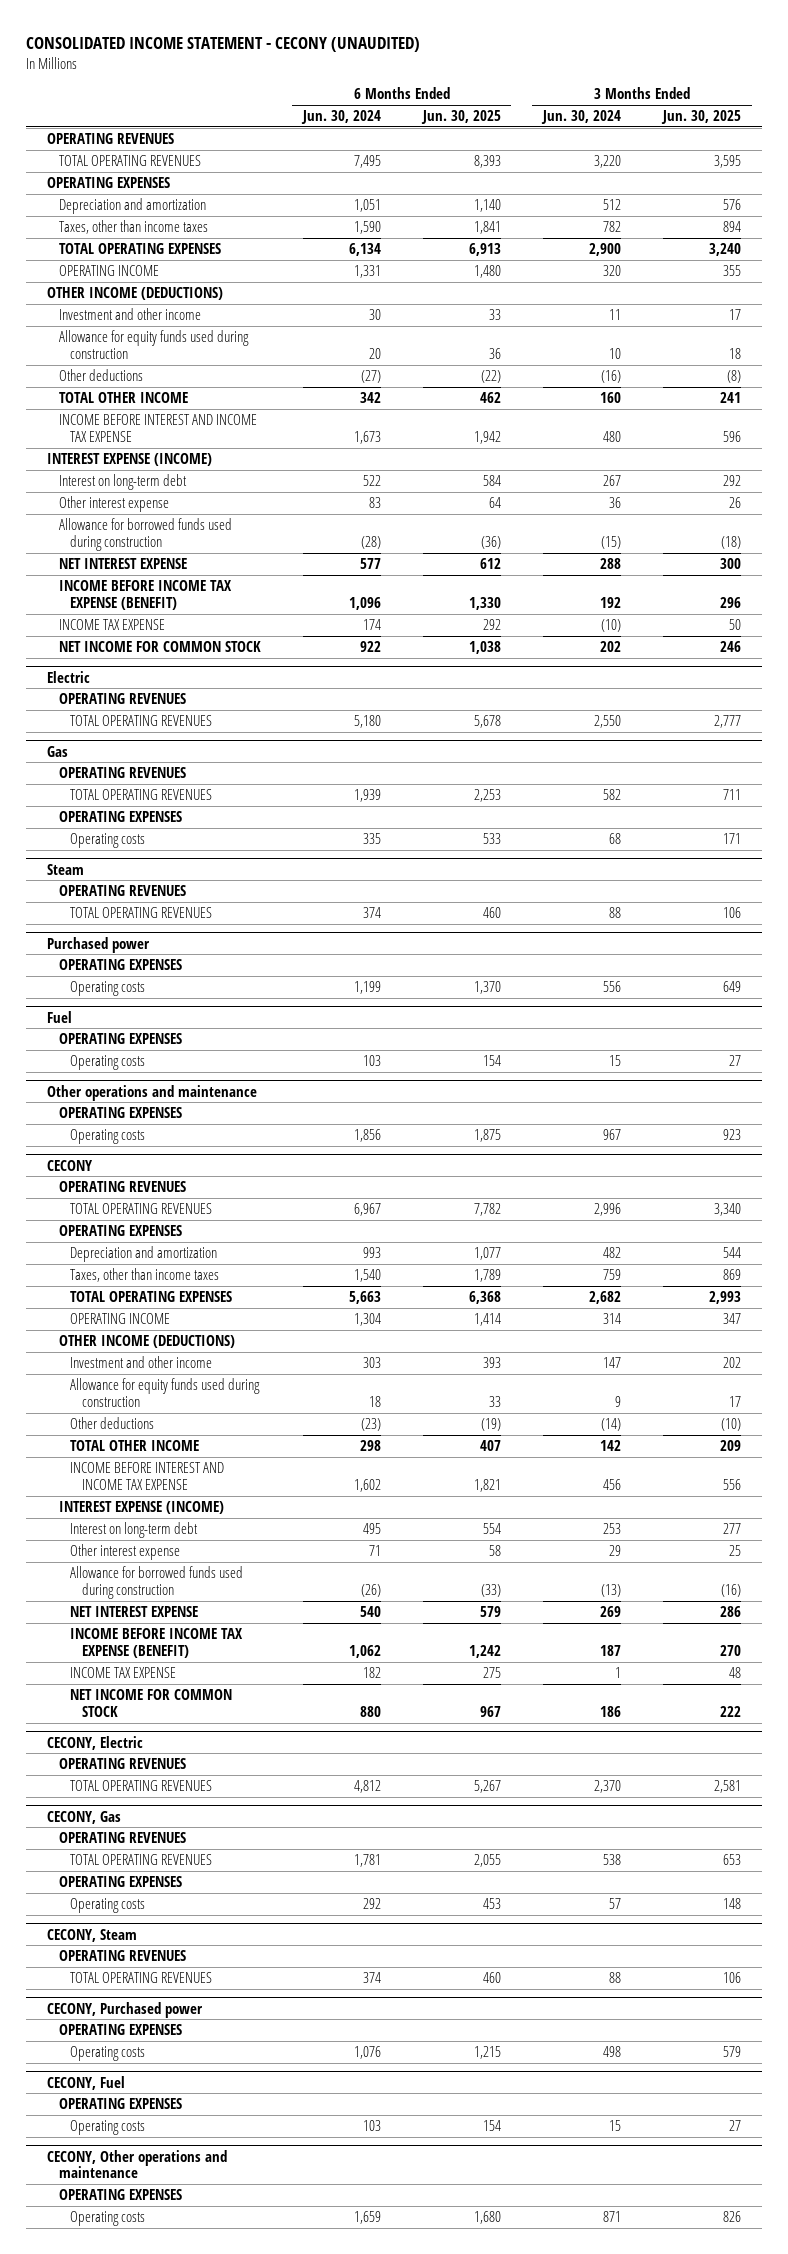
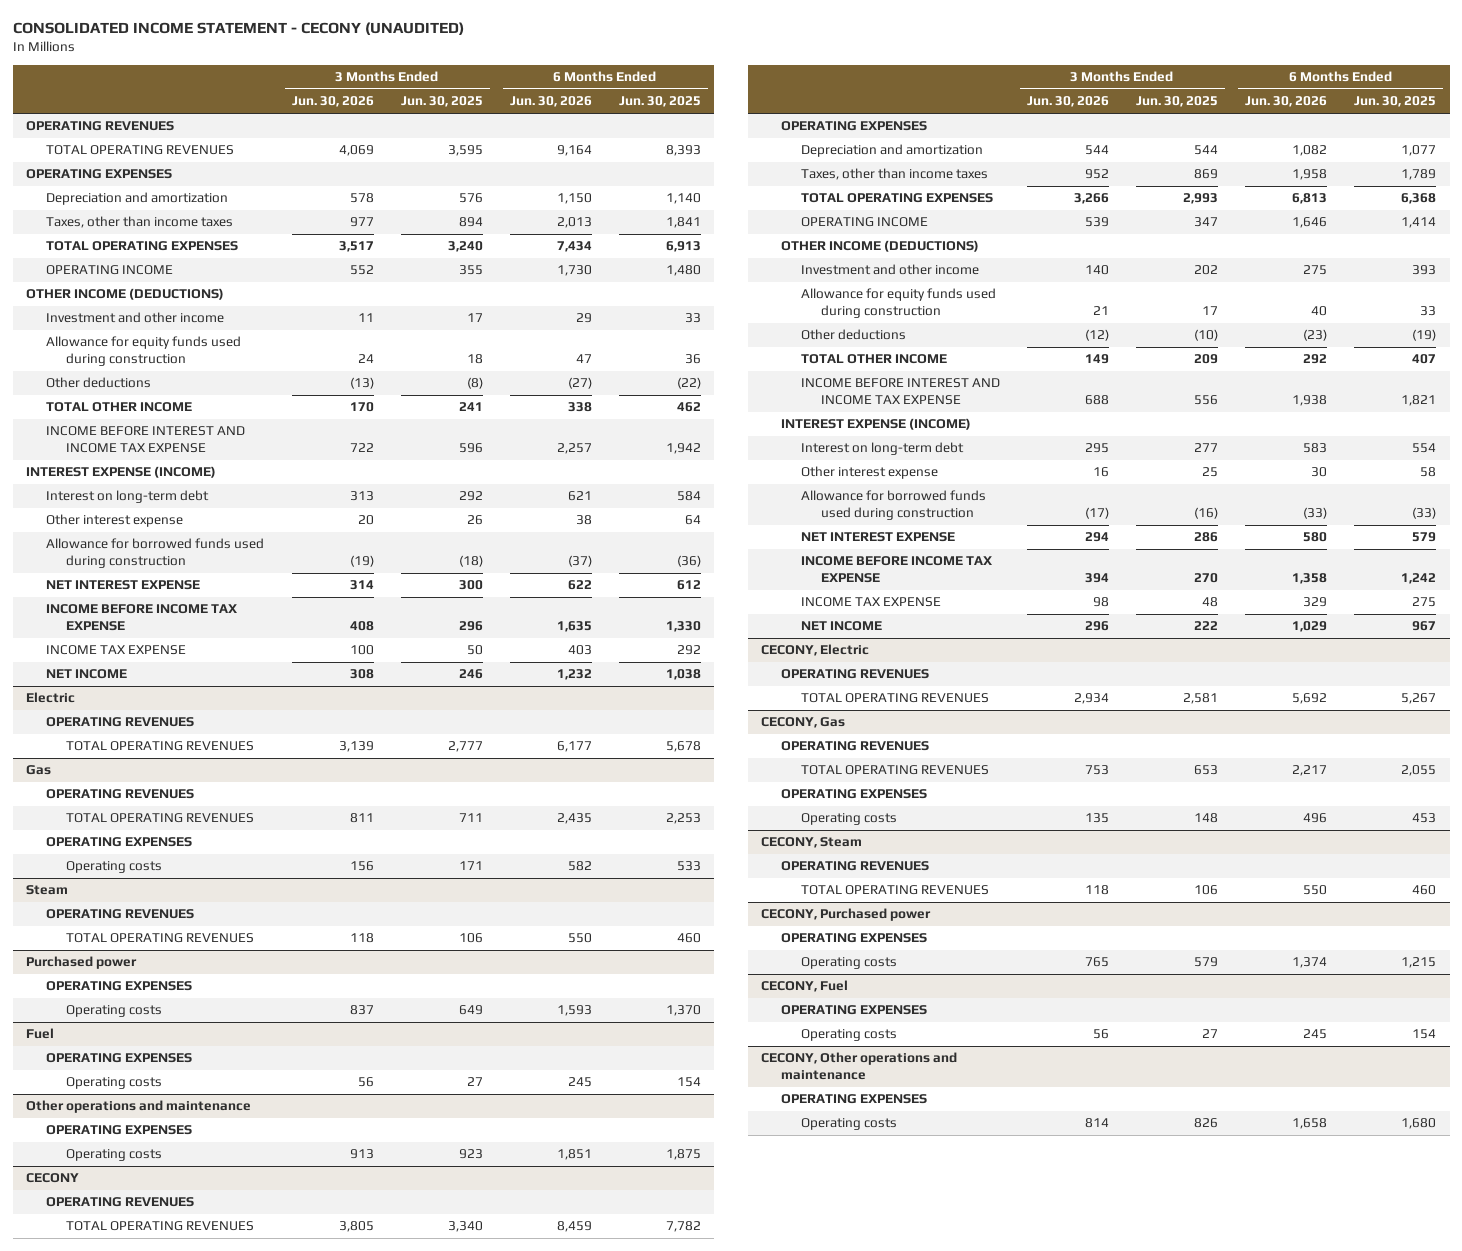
[300,110,381,125] Jun. 30, 2024 -> none
[540,110,621,125] Jun. 30, 2024 -> none
none -> [291,96,374,108] Jun. 30, 2026
none -> [509,96,592,108] Jun. 30, 2026
[58,580,232,610] INCOME BEFORE INCOME TAX EXPENSE (BENEFIT) -> [45,604,238,632] INCOME BEFORE INCOME TAX EXPENSE
[58,641,261,653] NET INCOME FOR COMMON STOCK -> [45,669,127,680] NET INCOME
[70,1628,244,1658] INCOME BEFORE INCOME TAX EXPENSE (BENEFIT) -> [800,556,993,584] INCOME BEFORE INCOME TAX EXPENSE
[70,1689,233,1717] NET INCOME FOR COMMON STOCK -> [800,621,882,632] NET INCOME

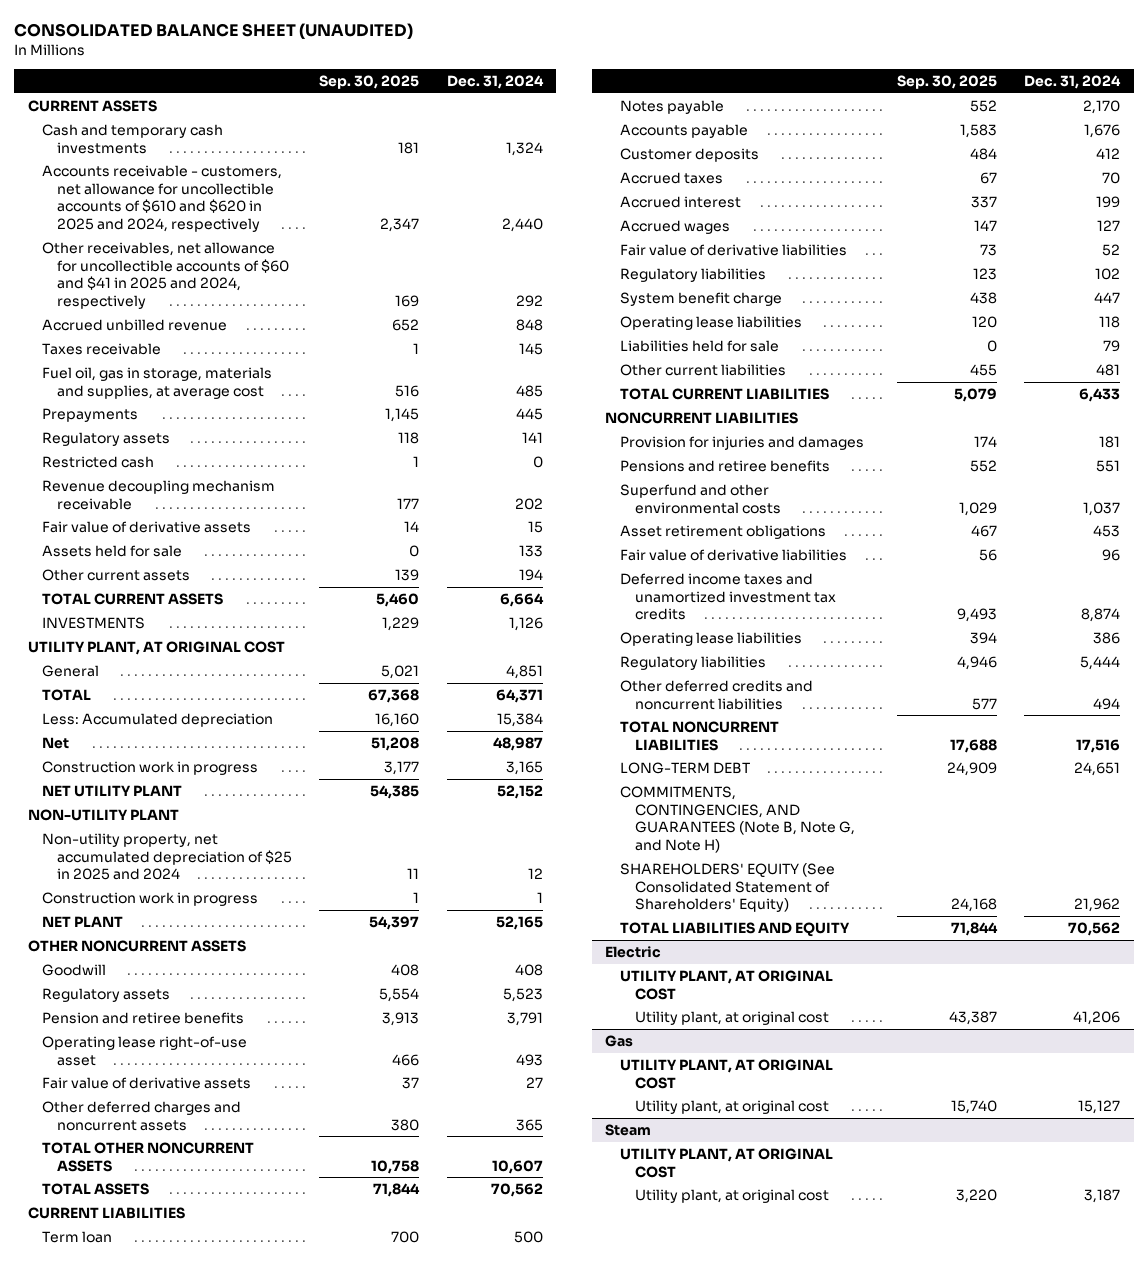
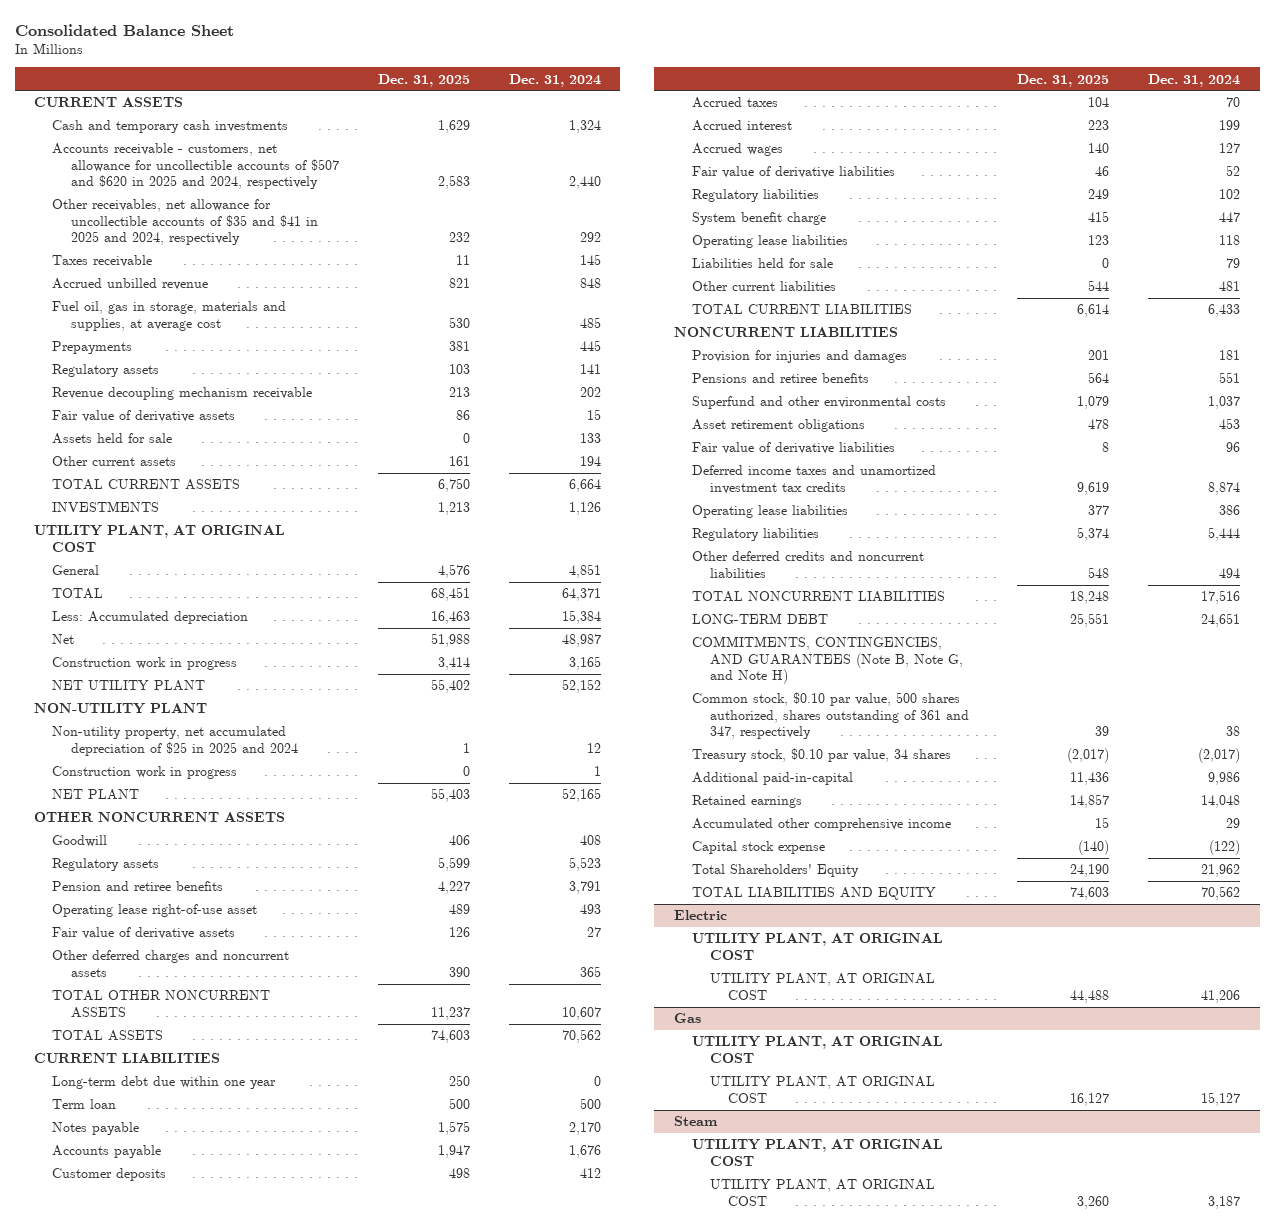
[14,22,414,39] CONSOLIDATED BALANCE SHEET (UNAUDITED) -> [14,23,234,36] Consolidated Balance Sheet
[319,75,420,90] Sep. 30, 2025 -> none
none -> [377,73,470,87] Dec. 31, 2025
[42,165,283,233] Accounts receivable - customers, net allowance for uncollectible accounts of $610 and $620 in 2025 and 2024, respectively -> [52,143,339,190] Accounts receivable - customers, net allowance for uncollectible accounts of $507 and $620 in 2025 and 2024, respectively
[42,242,290,310] Other receivables, net allowance for uncollectible accounts of $60 and $41 in 2025 and 2024, respectively -> [52,199,318,246] Other receivables, net allowance for uncollectible accounts of $35 and $41 in 2025 and 2024, respectively
[42,319,228,332] Accrued unbilled revenue -> [52,278,209,291] Accrued unbilled revenue
[42,456,155,469] Restricted cash -> none
none -> [52,1076,277,1090] Long-term debt due within one year
none -> [691,692,969,740] Common stock, $0.10 par value, 500 shares authorized, shares outstanding of 361 and 347, respectively
none -> [691,748,951,763] Treasury stock, $0.10 par value, 34 shares
none -> [691,772,853,786] Additional paid-in-capital
none -> [691,795,802,809] Retained earnings
none -> [691,818,951,832] Accumulated other comprehensive income
none -> [691,841,825,855] Capital stock expense
[619,863,835,913] SHAREHOLDERS' EQUITY (See Consolidated Statement of Shareholders' Equity) -> [691,864,859,878] Total Shareholders' Equity
[634,1011,829,1026] Utility plant, at original cost -> [709,973,935,1000] UTILITY PLANT, AT ORIGINAL COST
[634,1100,829,1115] Utility plant, at original cost -> [709,1076,935,1103] UTILITY PLANT, AT ORIGINAL COST
[634,1189,829,1204] Utility plant, at original cost -> [709,1179,935,1206] UTILITY PLANT, AT ORIGINAL COST

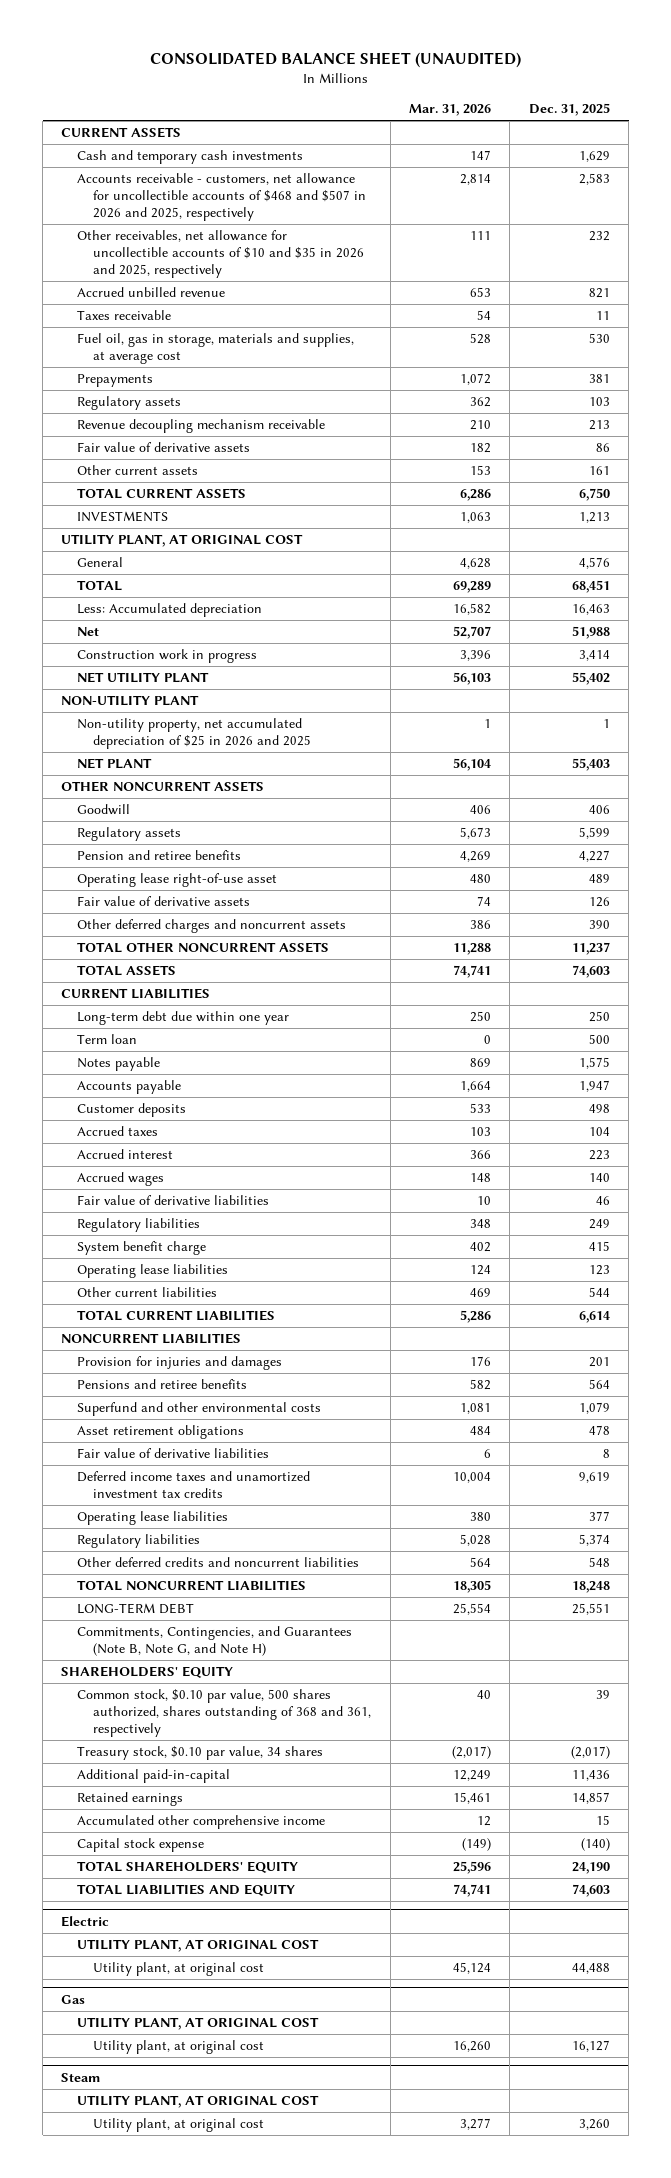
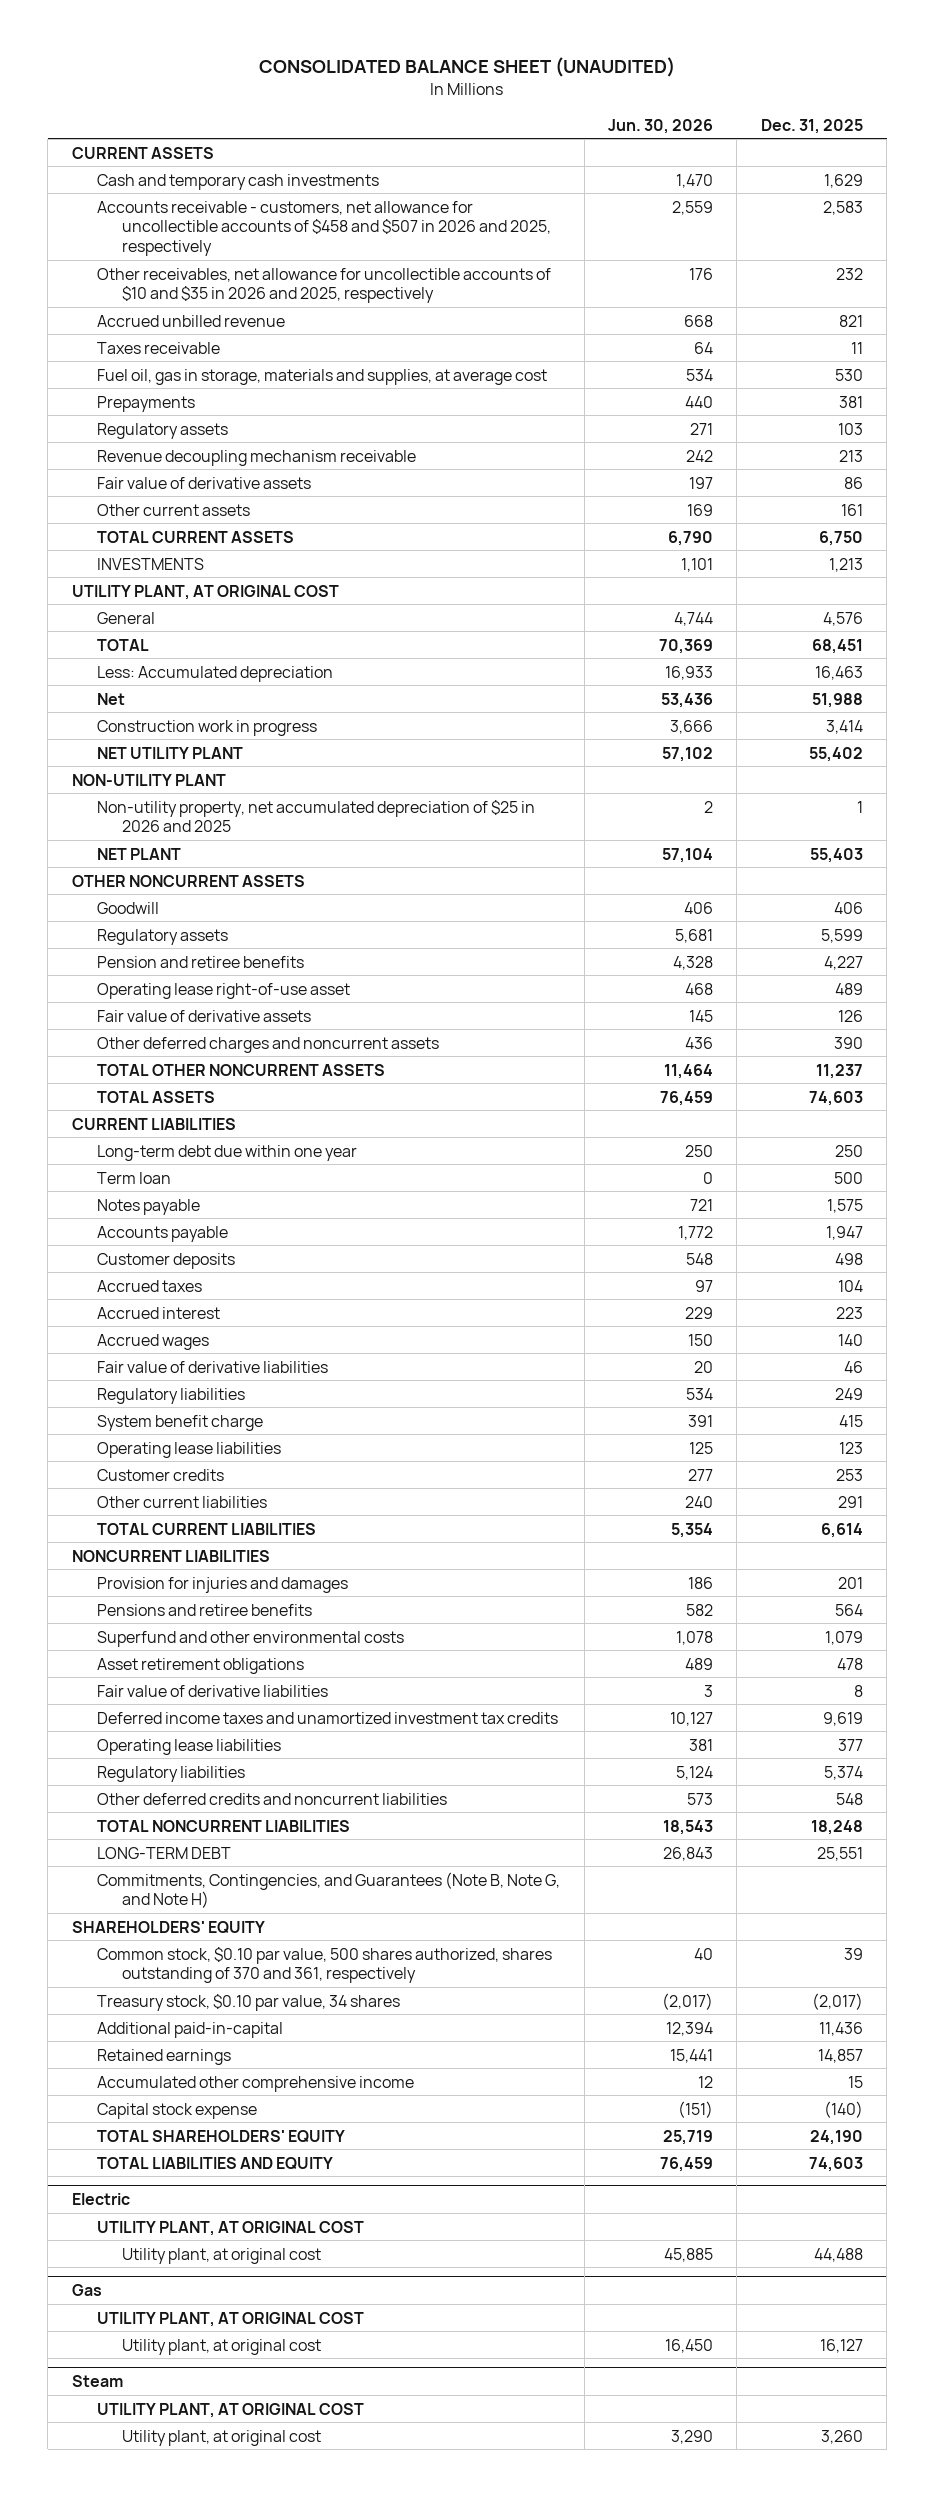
[409,104,492,117] Mar. 31, 2026 -> none
none -> [607,118,713,134] Jun. 30, 2026
[77,173,367,221] Accounts receivable - customers, net allowance for uncollectible accounts of $468 and $507 in 2026 and 2025, respectively -> [97,200,552,257] Accounts receivable - customers, net allowance for uncollectible accounts of $458 and $507 in 2026 and 2025, respectively
none -> [97,1468,225,1481] Customer credits
[588,1287,610,1298] 544 -> [837,1495,863,1508] 291
[77,1689,372,1737] Common stock, $0.10 par value, 500 shares authorized, shares outstanding of 368 and 361, respectively -> [97,1946,553,1984] Common stock, $0.10 par value, 500 shares authorized, shares outstanding of 370 and 361, respectively

